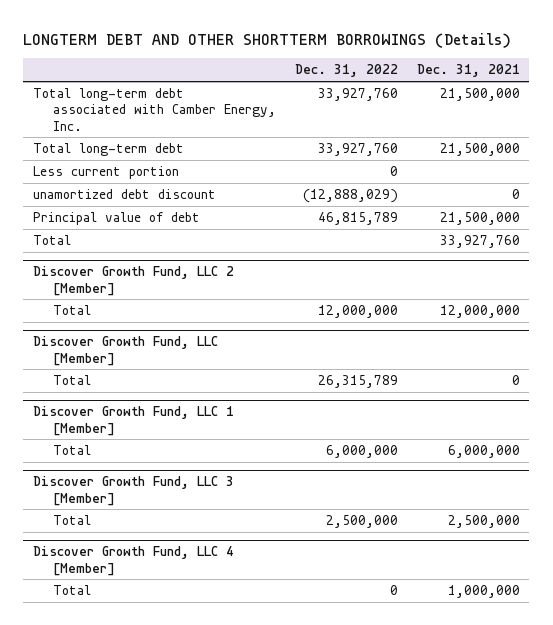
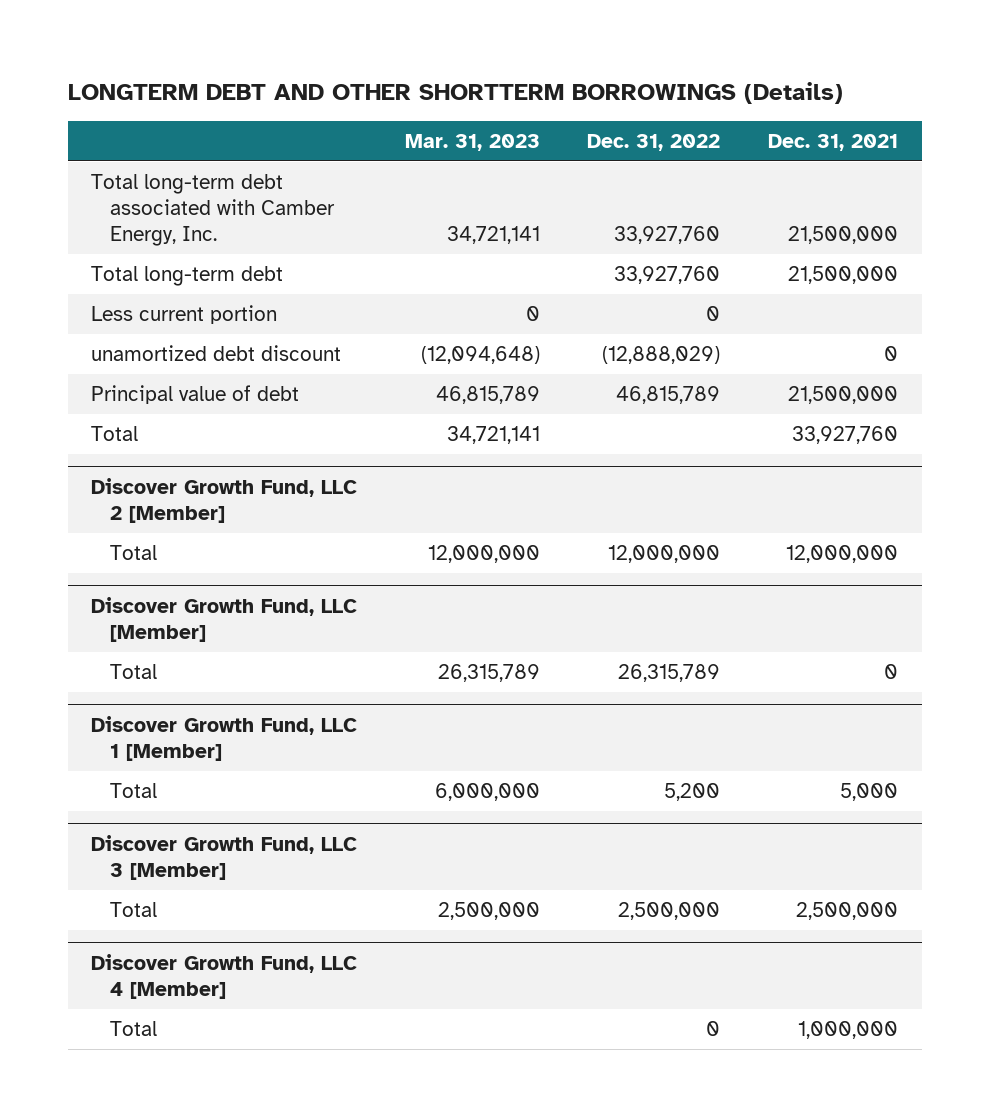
none -> [404,133,540,151] Mar. 31, 2023
[325,445,398,459] 6,000,000 -> [664,782,721,801] 5,200
[447,445,520,459] 6,000,000 -> [839,782,898,801] 5,000

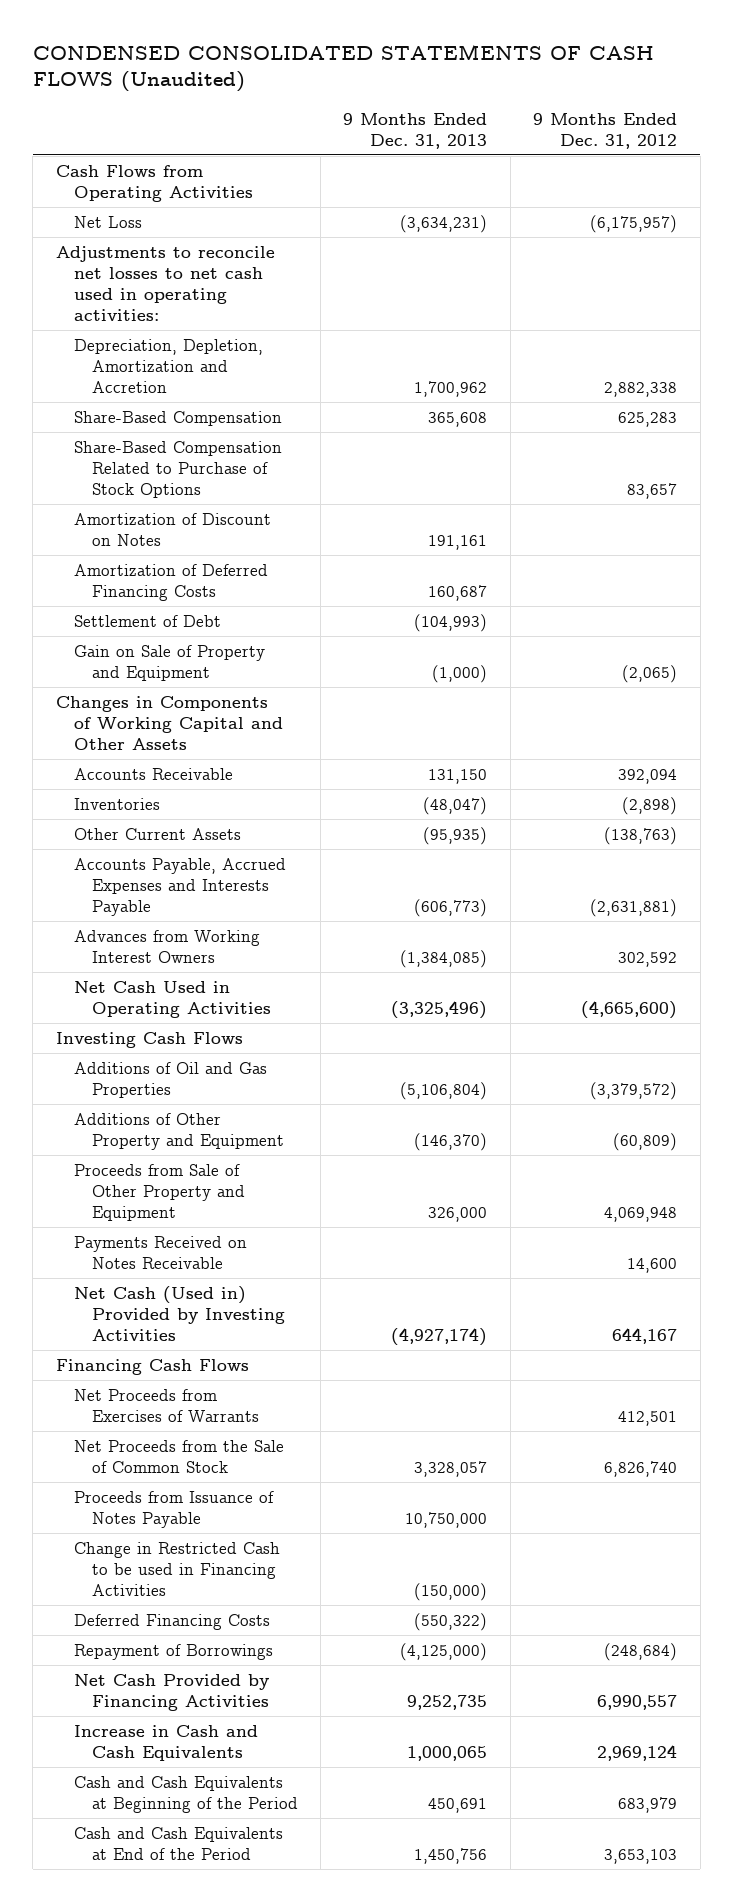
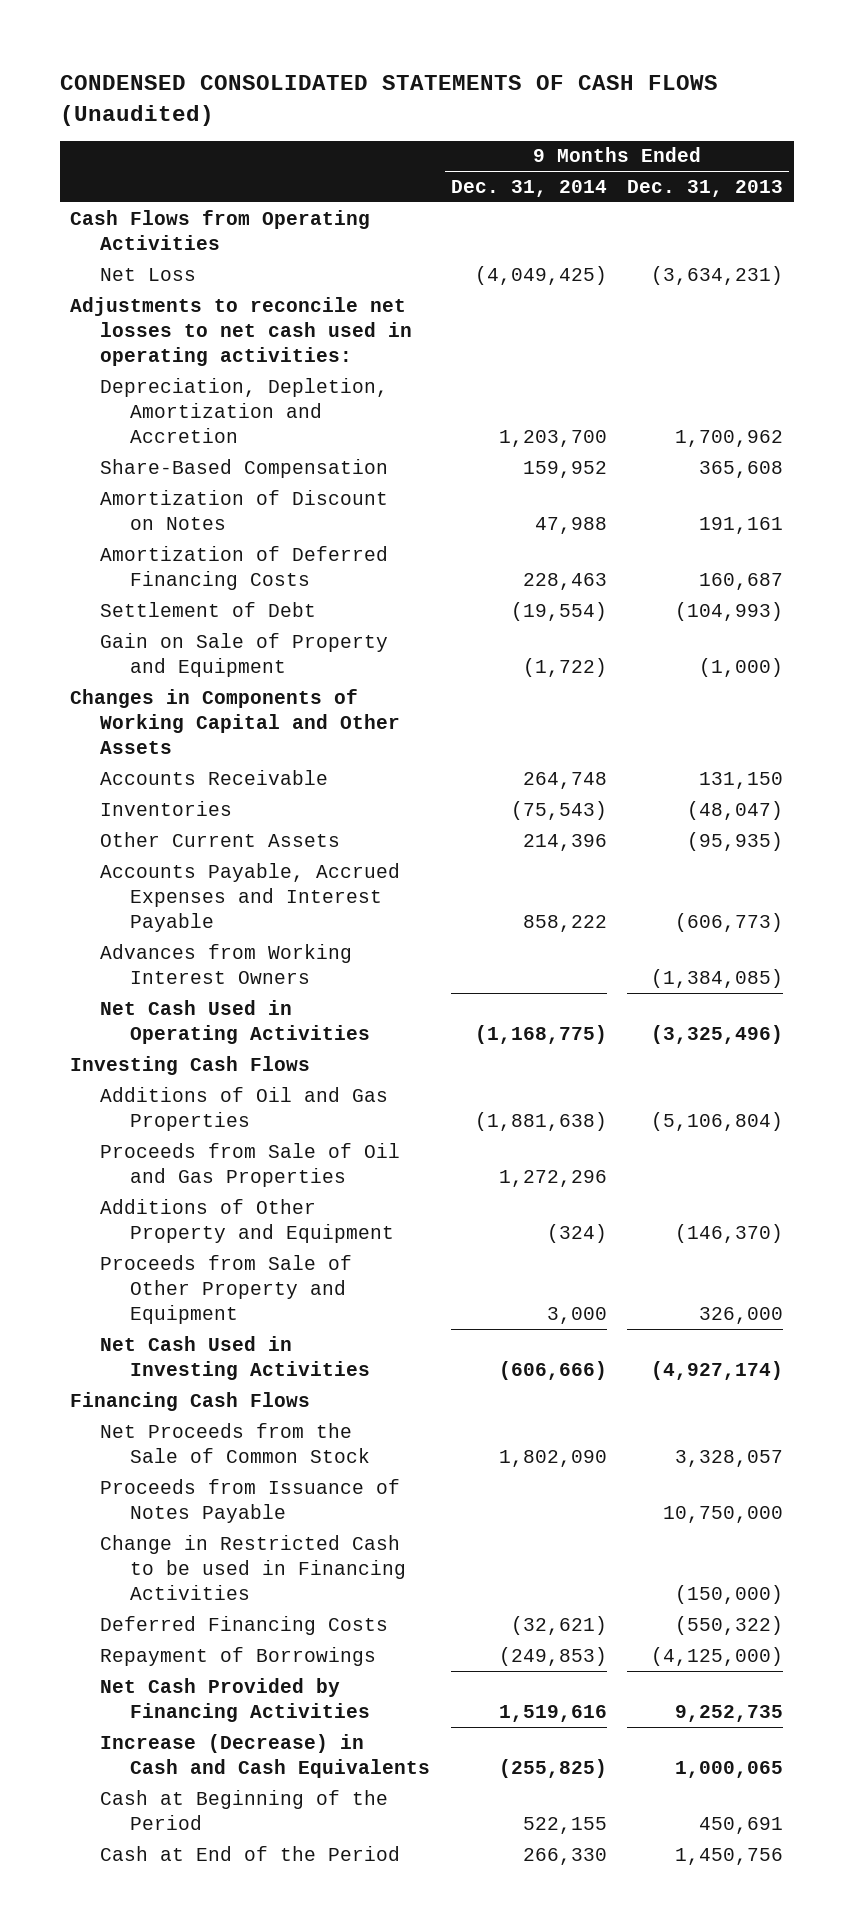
[533,112,678,149] 9 Months Ended Dec. 31, 2012 -> none
none -> [450,180,607,198] Dec. 31, 2014
[73,440,282,498] Share-Based Compensation Related to Purchase of Stock Options -> none
[73,857,286,916] Accounts Payable, Accrued Expenses and Interests Payable -> [100,862,401,933] Accounts Payable, Accrued Expenses and Interest Payable
none -> [100,1142,401,1187] Proceeds from Sale of Oil and Gas Properties
[73,1235,247,1269] Payments Received on Notes Receivable -> none
[73,1285,285,1341] Net Cash (Used in) Provided by Investing Activities -> [100,1335,370,1380] Net Cash Used in Investing Activities
[73,1388,259,1422] Net Proceeds from Exercises of Warrants -> none
[73,1724,258,1761] Increase in Cash and Cash Equivalents -> [100,1733,430,1778] Increase (Decrease) in Cash and Cash Equivalents
[73,1775,298,1813] Cash and Cash Equivalents at Beginning of the Period -> [100,1789,389,1830] Cash at Beginning of the Period
[73,1826,283,1860] Cash and Cash Equivalents at End of the Period -> [100,1845,401,1861] Cash at End of the Period

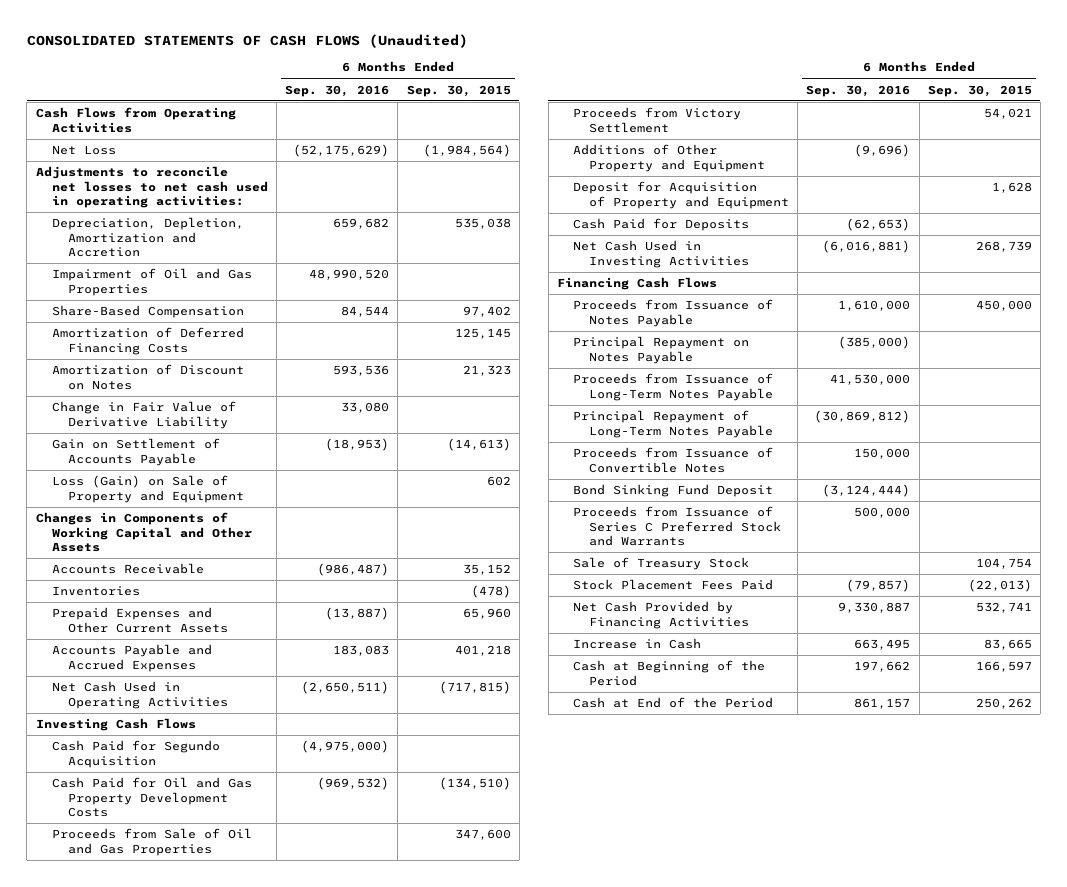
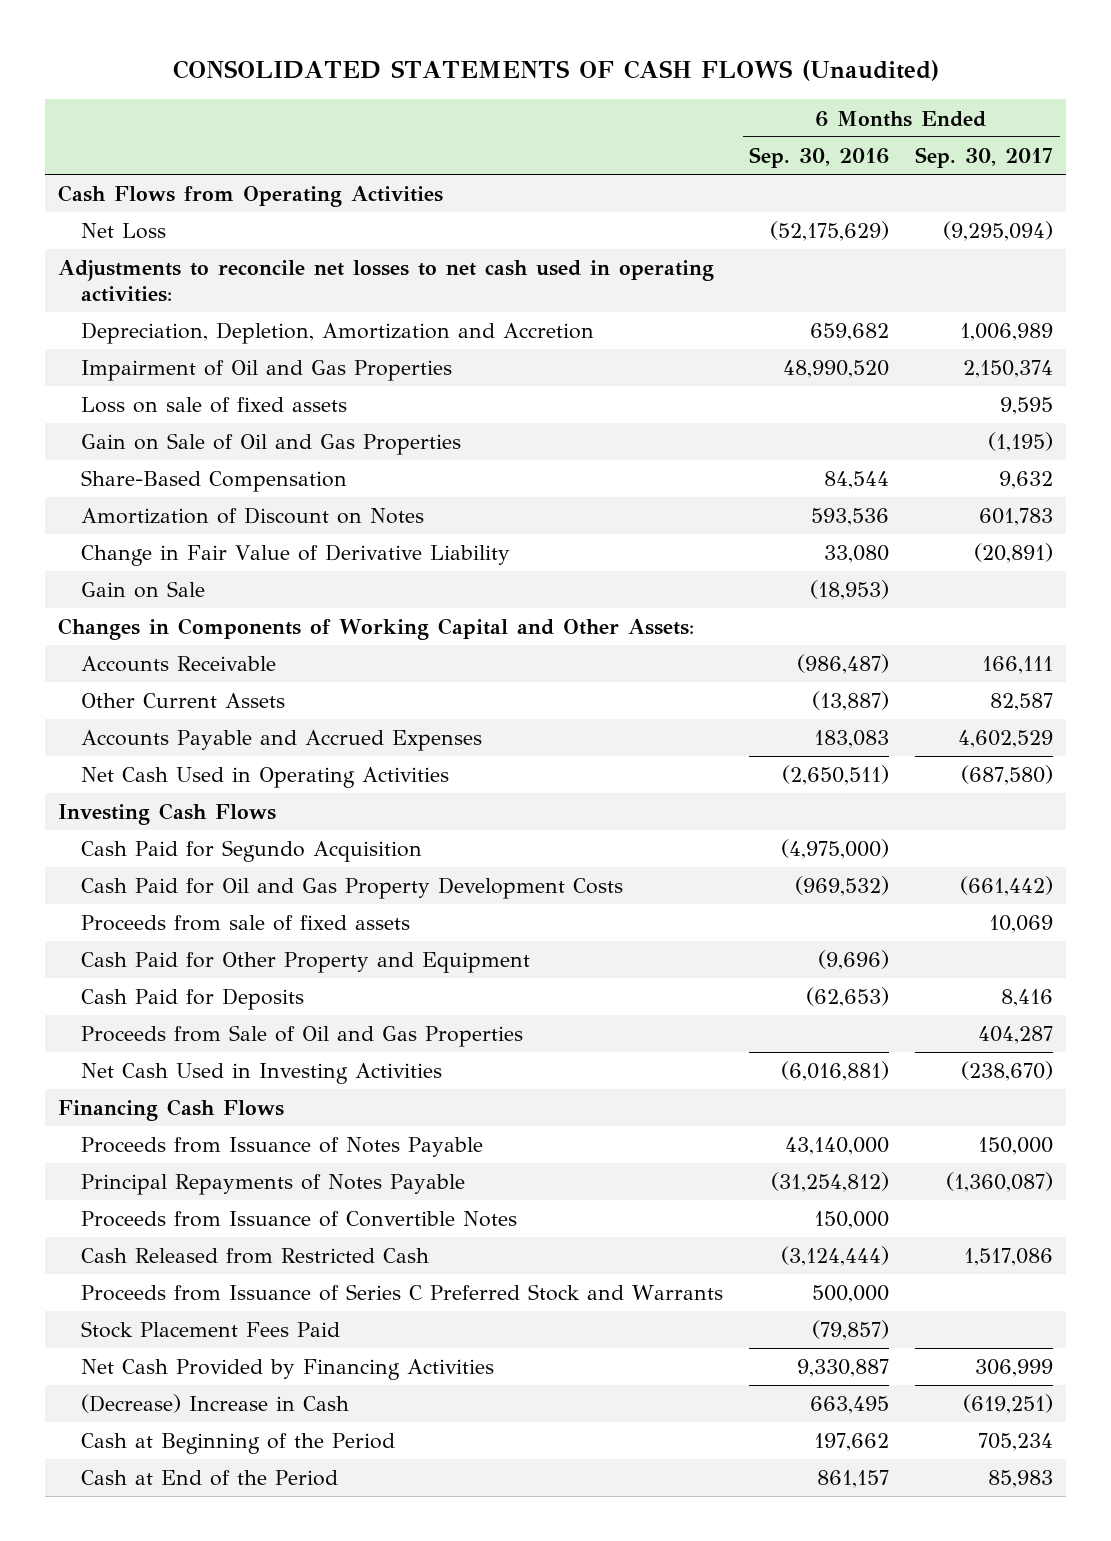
[406,84,511,97] Sep. 30, 2015 -> none
none -> [915,146,1054,168] Sep. 30, 2017
none -> [81,397,348,414] Loss on sale of fixed assets
none -> [81,433,462,456] Gain on Sale of Oil and Gas Properties
[51,327,244,355] Amortization of Deferred Financing Costs -> none
[51,475,244,503] Loss (Gain) on Sale of Property and Equipment -> none
[51,438,220,466] Gain on Settlement of Accounts Payable -> [81,581,206,599] Gain on Sale
[35,512,252,552] Changes in Components of Working Capital and Other Assets -> [57,618,694,641] Changes in Components of Working Capital and Other Assets:
[51,586,140,597] Inventories -> none
[51,607,228,633] Prepaid Expenses and Other Current Assets -> [81,693,286,709] Other Current Assets
[572,107,741,133] Proceeds from Victory Settlement -> none
[572,181,789,209] Deposit for Acquisition of Property and Equipment -> none
none -> [81,915,411,932] Proceeds from sale of fixed assets
[572,144,765,172] Additions of Other Property and Equipment -> [81,952,531,974] Cash Paid for Other Property and Equipment
[51,828,252,856] Proceeds from Sale of Oil and Gas Properties -> [81,1025,524,1048] Proceeds from Sale of Oil and Gas Properties
[572,373,773,401] Proceeds from Issuance of Long-Term Notes Payable -> none
[572,410,773,438] Principal Repayment of Long-Term Notes Payable -> none
[838,300,911,312] 1,610,000 -> [785,1137,890,1156] 43,140,000
[572,336,749,364] Principal Repayment on Notes Payable -> [81,1174,466,1196] Principal Repayments of Notes Payable
[838,336,911,350] (385,000) -> [771,1172,890,1193] (31,254,812)
[572,484,773,498] Bond Sinking Fund Deposit -> [81,1248,430,1265] Cash Released from Restricted Cash
[572,557,749,571] Sale of Treasury Stock -> none
[572,638,701,650] Increase in Cash -> [81,1394,350,1414] (Decrease) Increase in Cash

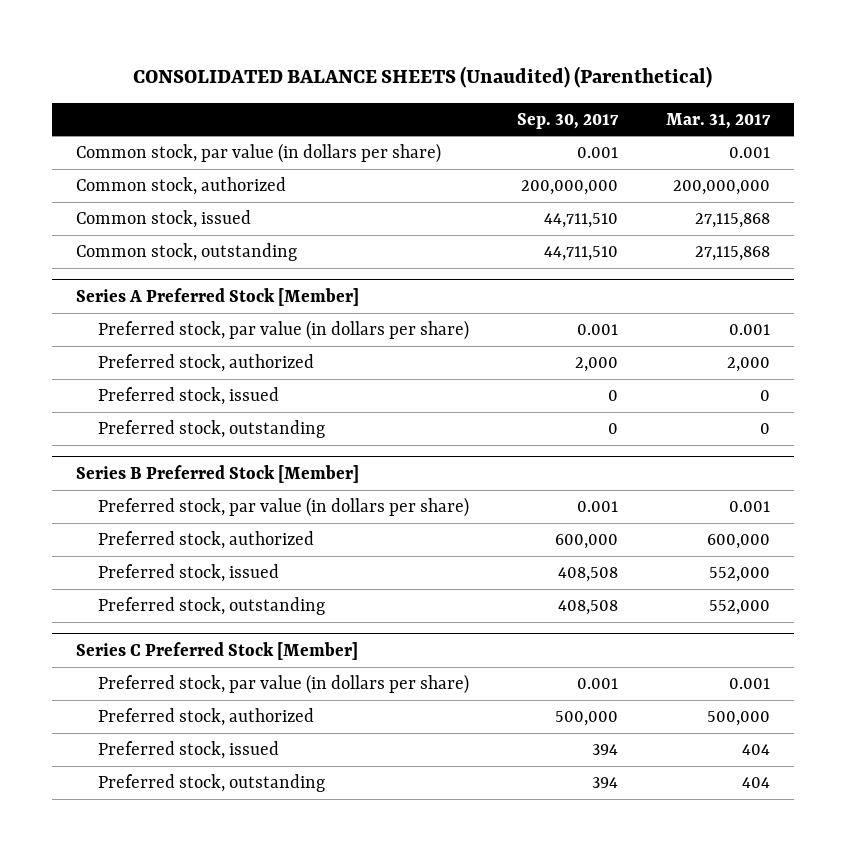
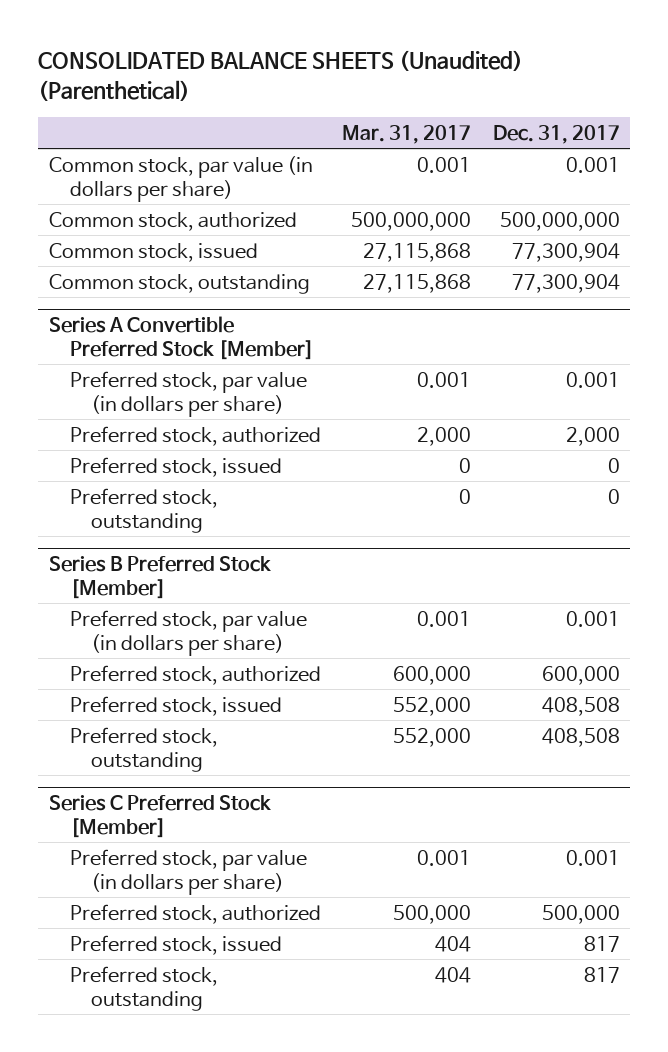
[517,112,620,129] Sep. 30, 2017 -> none
none -> [492,124,620,144] Dec. 31, 2017
[672,180,770,196] 200,000,000 -> [351,211,472,231] 500,000,000
[75,287,359,306] Series A Preferred Stock [Member] -> [48,315,314,360] Series A Convertible Preferred Stock [Member]

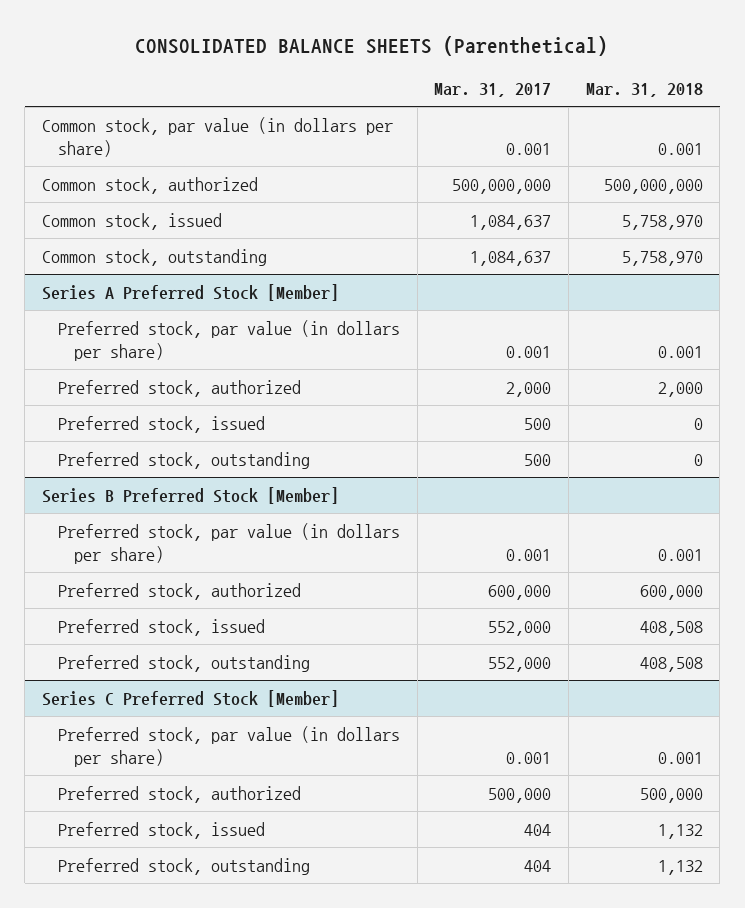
[38,49,524,101] CONSOLIDATED BALANCE SHEETS (Unaudited) (Parenthetical) -> [135,36,609,57] CONSOLIDATED BALANCE SHEETS (Parenthetical)
[492,124,620,144] Dec. 31, 2017 -> none
none -> [585,82,703,97] Mar. 31, 2018
[363,242,472,262] 27,115,868 -> [470,214,552,230] 1,084,637
[363,273,472,293] 27,115,868 -> [470,250,552,266] 1,084,637
[48,315,314,360] Series A Convertible Preferred Stock [Member] -> [41,283,339,301] Series A Preferred Stock [Member]
[459,457,472,473] 0 -> [524,417,552,430] 500
[459,488,472,504] 0 -> [524,453,552,466] 500

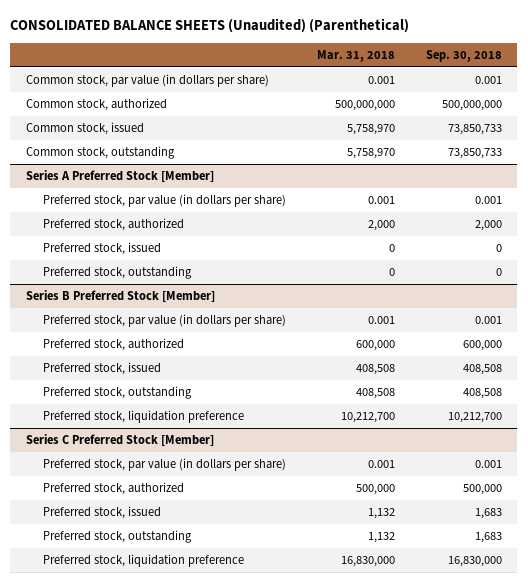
[135,36,609,57] CONSOLIDATED BALANCE SHEETS (Parenthetical) -> [10,18,410,34] CONSOLIDATED BALANCE SHEETS (Unaudited) (Parenthetical)
[434,82,552,97] Mar. 31, 2017 -> none
none -> [425,49,502,62] Sep. 30, 2018
none -> [42,410,244,424] Preferred stock, liquidation preference
none -> [42,554,244,568] Preferred stock, liquidation preference

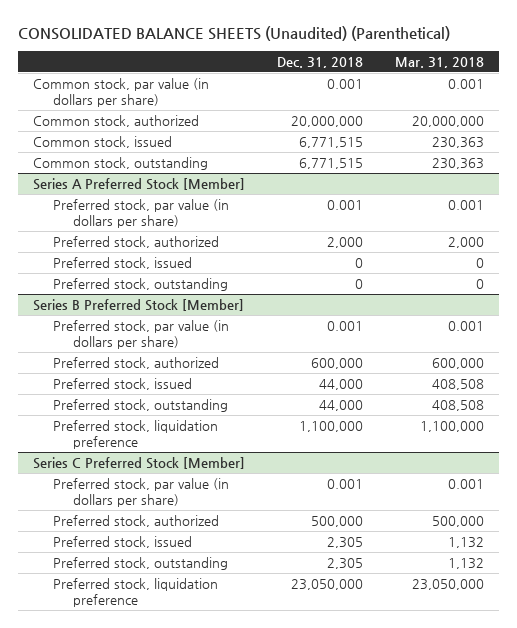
[425,49,502,62] Sep. 30, 2018 -> none
none -> [277,56,364,68] Dec. 31, 2018
[334,100,395,112] 500,000,000 -> [411,115,484,127] 20,000,000
[346,124,395,136] 5,758,970 -> [431,136,484,148] 230,363
[346,148,395,160] 5,758,970 -> [431,157,484,169] 230,363
[340,412,395,424] 10,212,700 -> [419,420,484,432] 1,100,000
[340,556,395,568] 16,830,000 -> [411,578,484,590] 23,050,000

